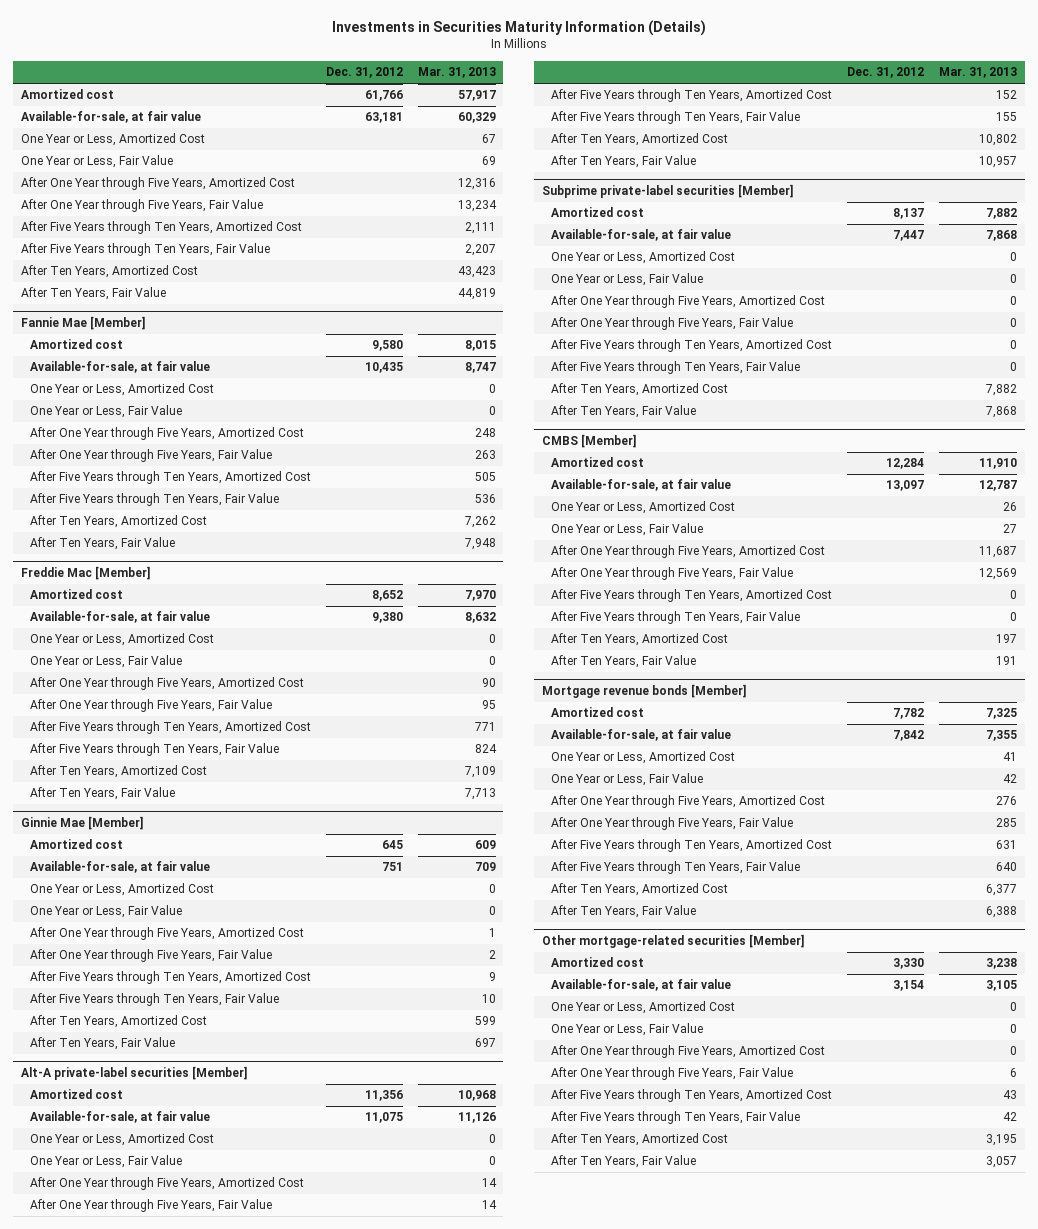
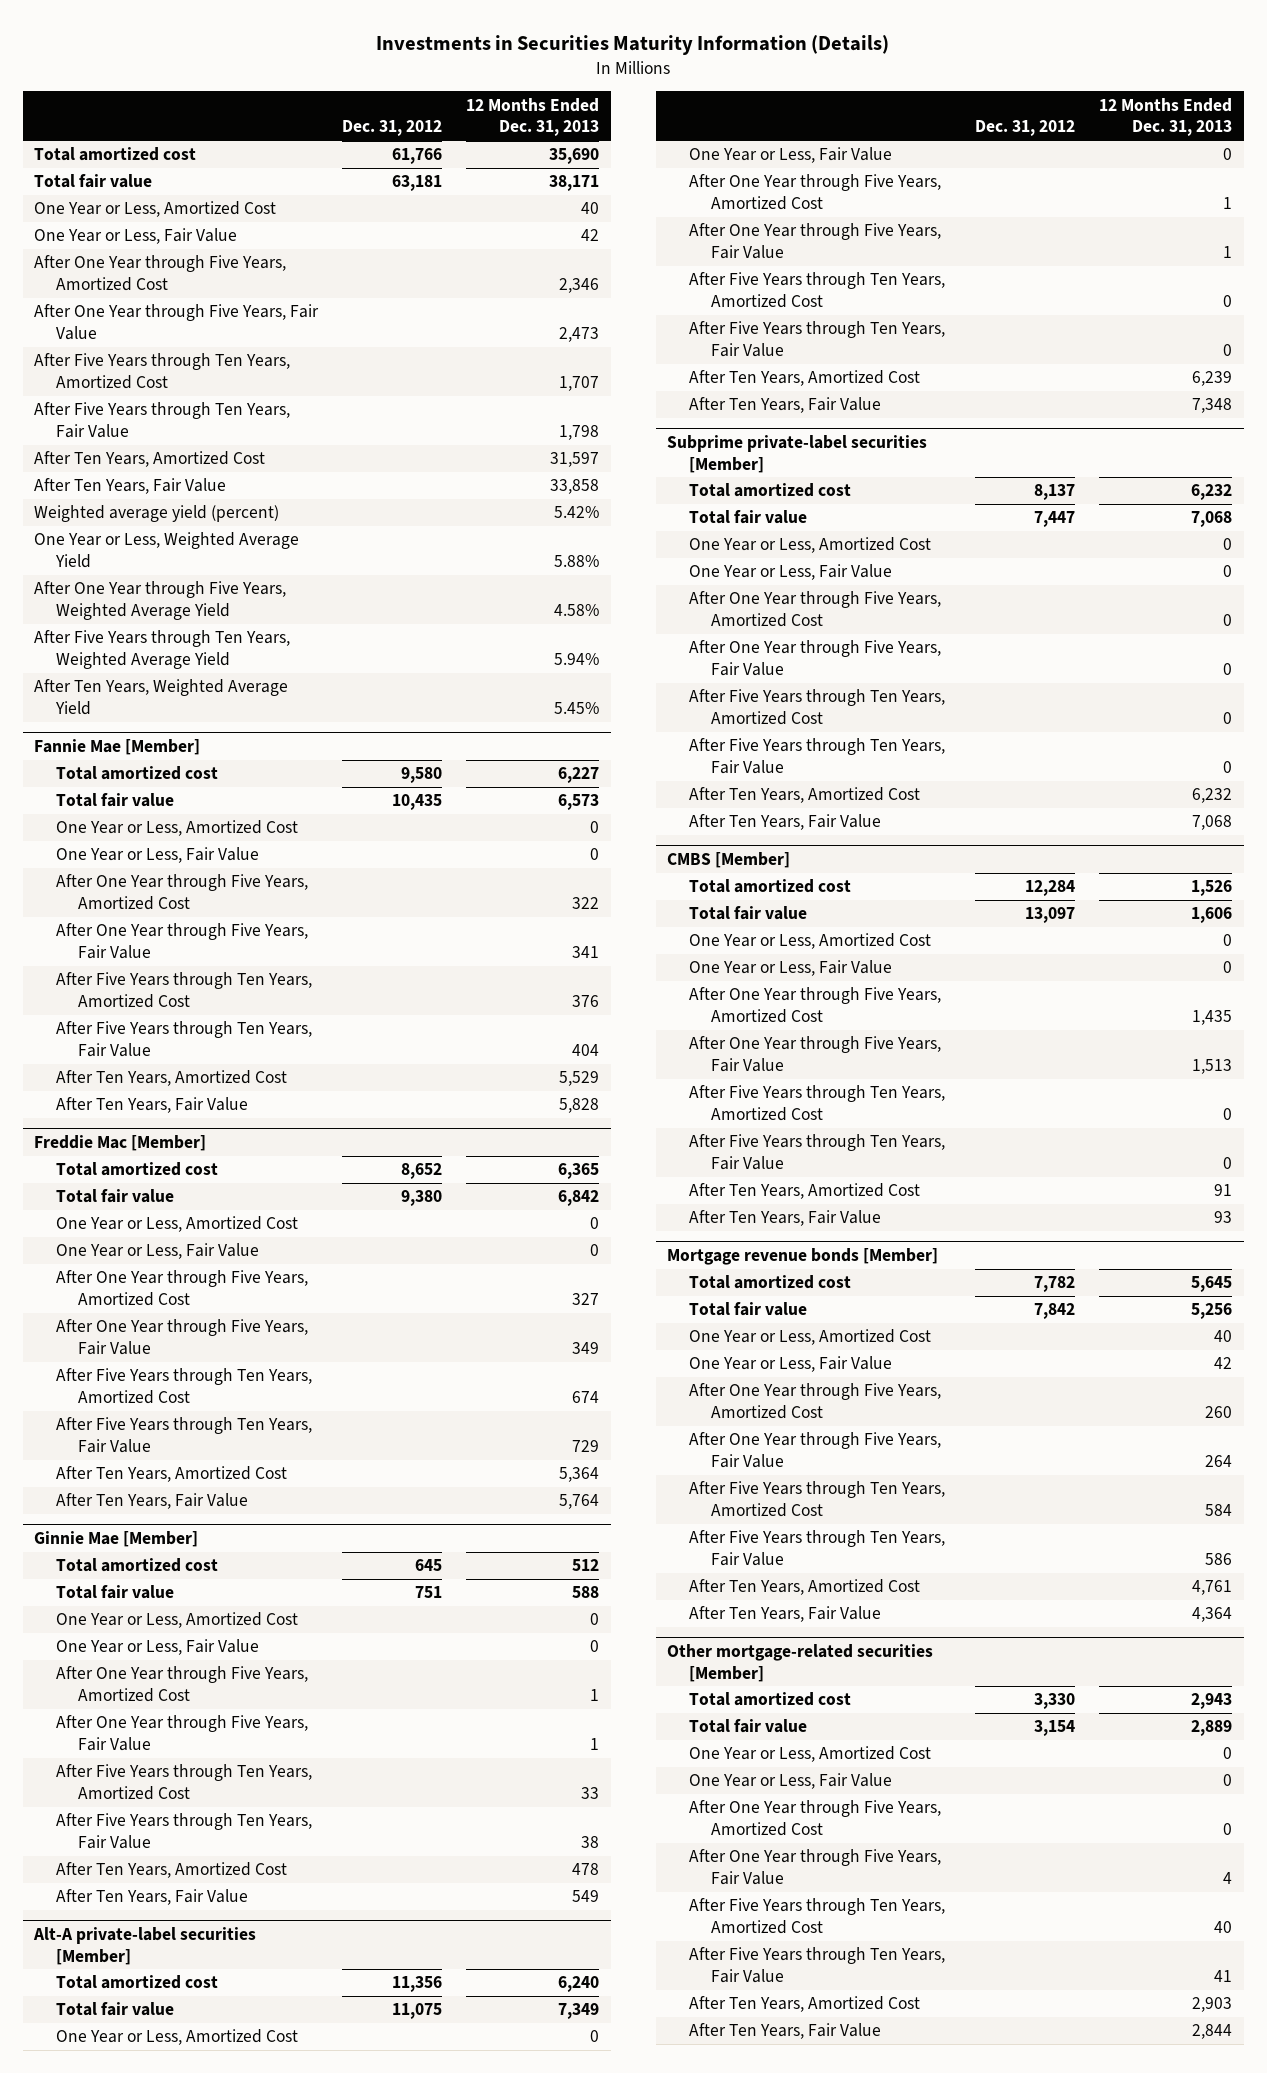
[417,67,496,79] Mar. 31, 2013 -> none
none -> [466,97,600,137] 12 Months Ended Dec. 31, 2013
[20,89,114,100] Amortized cost -> [34,147,197,162] Total amortized cost
[20,111,201,124] Available-for-sale, at fair value -> [34,174,153,189] Total fair value
none -> [34,505,280,523] Weighted average yield (percent)
none -> [34,532,300,568] One Year or Less, Weighted Average Yield
none -> [34,581,287,620] After One Year through Five Years, Weighted Average Yield
none -> [34,630,291,669] After Five Years through Ten Years, Weighted Average Yield
none -> [34,679,289,715] After Ten Years, Weighted Average Yield
[29,339,123,350] Amortized cost -> [56,766,219,781] Total amortized cost
[29,361,210,374] Available-for-sale, at fair value -> [56,793,175,808] Total fair value
[29,589,123,600] Amortized cost -> [56,1162,219,1177] Total amortized cost
[29,611,210,624] Available-for-sale, at fair value -> [56,1189,175,1204] Total fair value
[29,839,123,850] Amortized cost -> [56,1558,219,1573] Total amortized cost
[29,861,210,874] Available-for-sale, at fair value -> [56,1585,175,1600] Total fair value
[29,1089,123,1100] Amortized cost -> [56,1975,219,1990] Total amortized cost
[29,1111,210,1124] Available-for-sale, at fair value -> [56,2002,175,2017] Total fair value
[550,207,644,218] Amortized cost -> [689,483,852,498] Total amortized cost
[550,229,731,242] Available-for-sale, at fair value -> [689,510,808,525] Total fair value
[550,457,644,468] Amortized cost -> [689,879,852,894] Total amortized cost
[550,479,731,492] Available-for-sale, at fair value -> [689,906,808,921] Total fair value
[550,707,644,718] Amortized cost -> [689,1275,852,1290] Total amortized cost
[550,729,731,742] Available-for-sale, at fair value -> [689,1302,808,1317] Total fair value
[550,957,644,968] Amortized cost -> [689,1692,852,1707] Total amortized cost
[550,979,731,992] Available-for-sale, at fair value -> [689,1719,808,1734] Total fair value

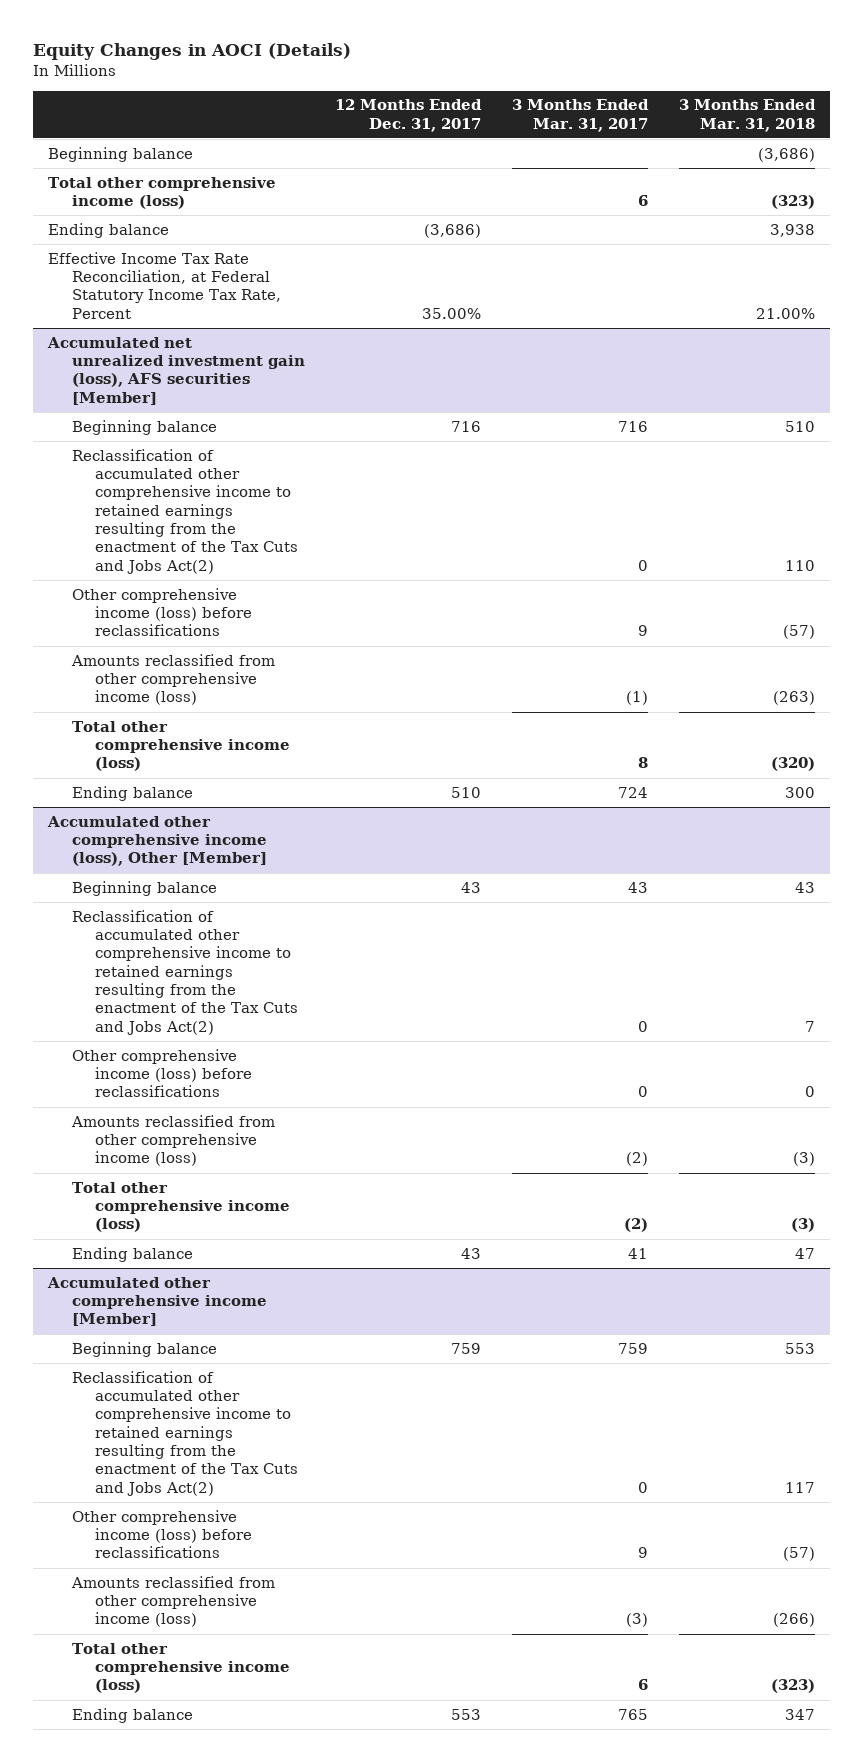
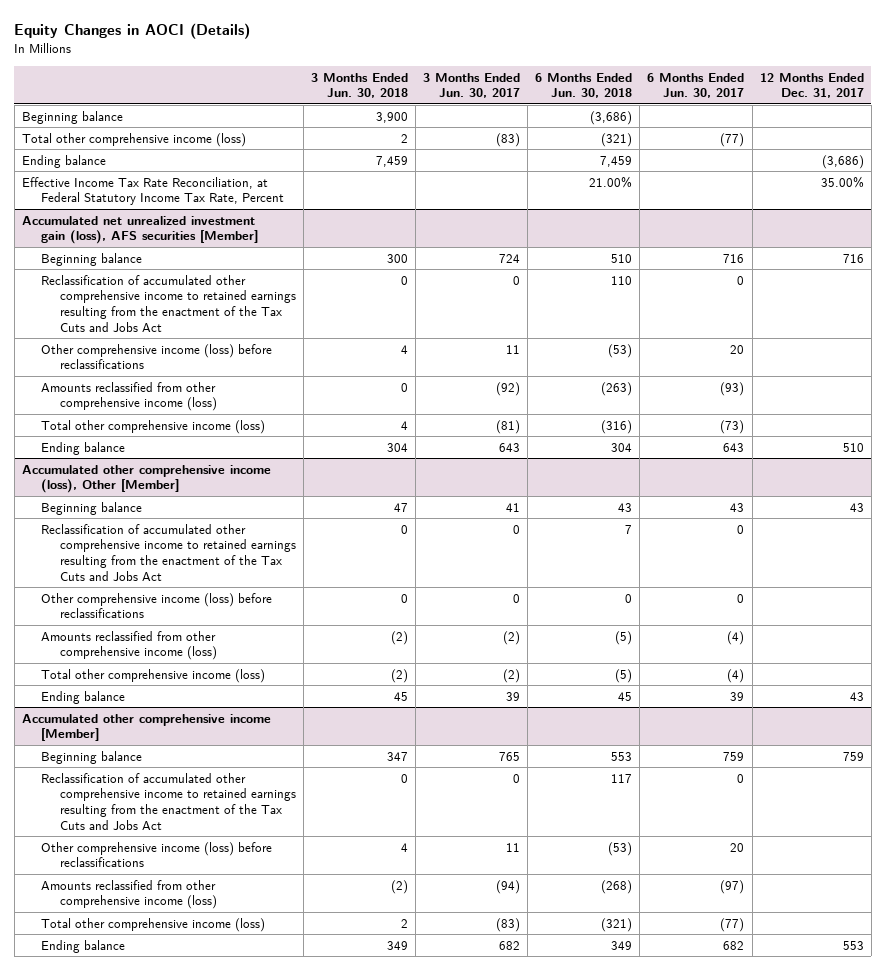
[512,99,650,132] 3 Months Ended Mar. 31, 2017 -> none
[678,99,816,132] 3 Months Ended Mar. 31, 2018 -> none
none -> [311,72,409,99] 3 Months Ended Jun. 30, 2018
none -> [423,72,521,99] 3 Months Ended Jun. 30, 2017
none -> [535,72,633,99] 6 Months Ended Jun. 30, 2018
none -> [647,72,745,99] 6 Months Ended Jun. 30, 2017
[71,448,298,574] Reclassification of accumulated other comprehensive income to retained earnings resulting from the enactment of the Tax Cuts and Jobs Act(2) -> [40,274,296,333] Reclassification of accumulated other comprehensive income to retained earnings resulting from the enactment of the Tax Cuts and Jobs Act
[71,909,298,1035] Reclassification of accumulated other comprehensive income to retained earnings resulting from the enactment of the Tax Cuts and Jobs Act(2) -> [40,523,296,582] Reclassification of accumulated other comprehensive income to retained earnings resulting from the enactment of the Tax Cuts and Jobs Act
[71,1370,298,1496] Reclassification of accumulated other comprehensive income to retained earnings resulting from the enactment of the Tax Cuts and Jobs Act(2) -> [40,772,296,831] Reclassification of accumulated other comprehensive income to retained earnings resulting from the enactment of the Tax Cuts and Jobs Act

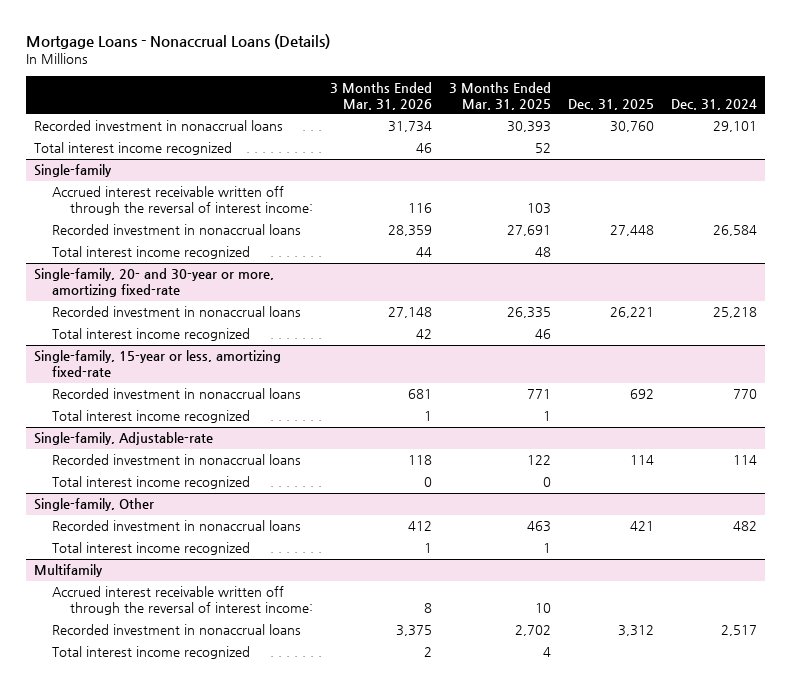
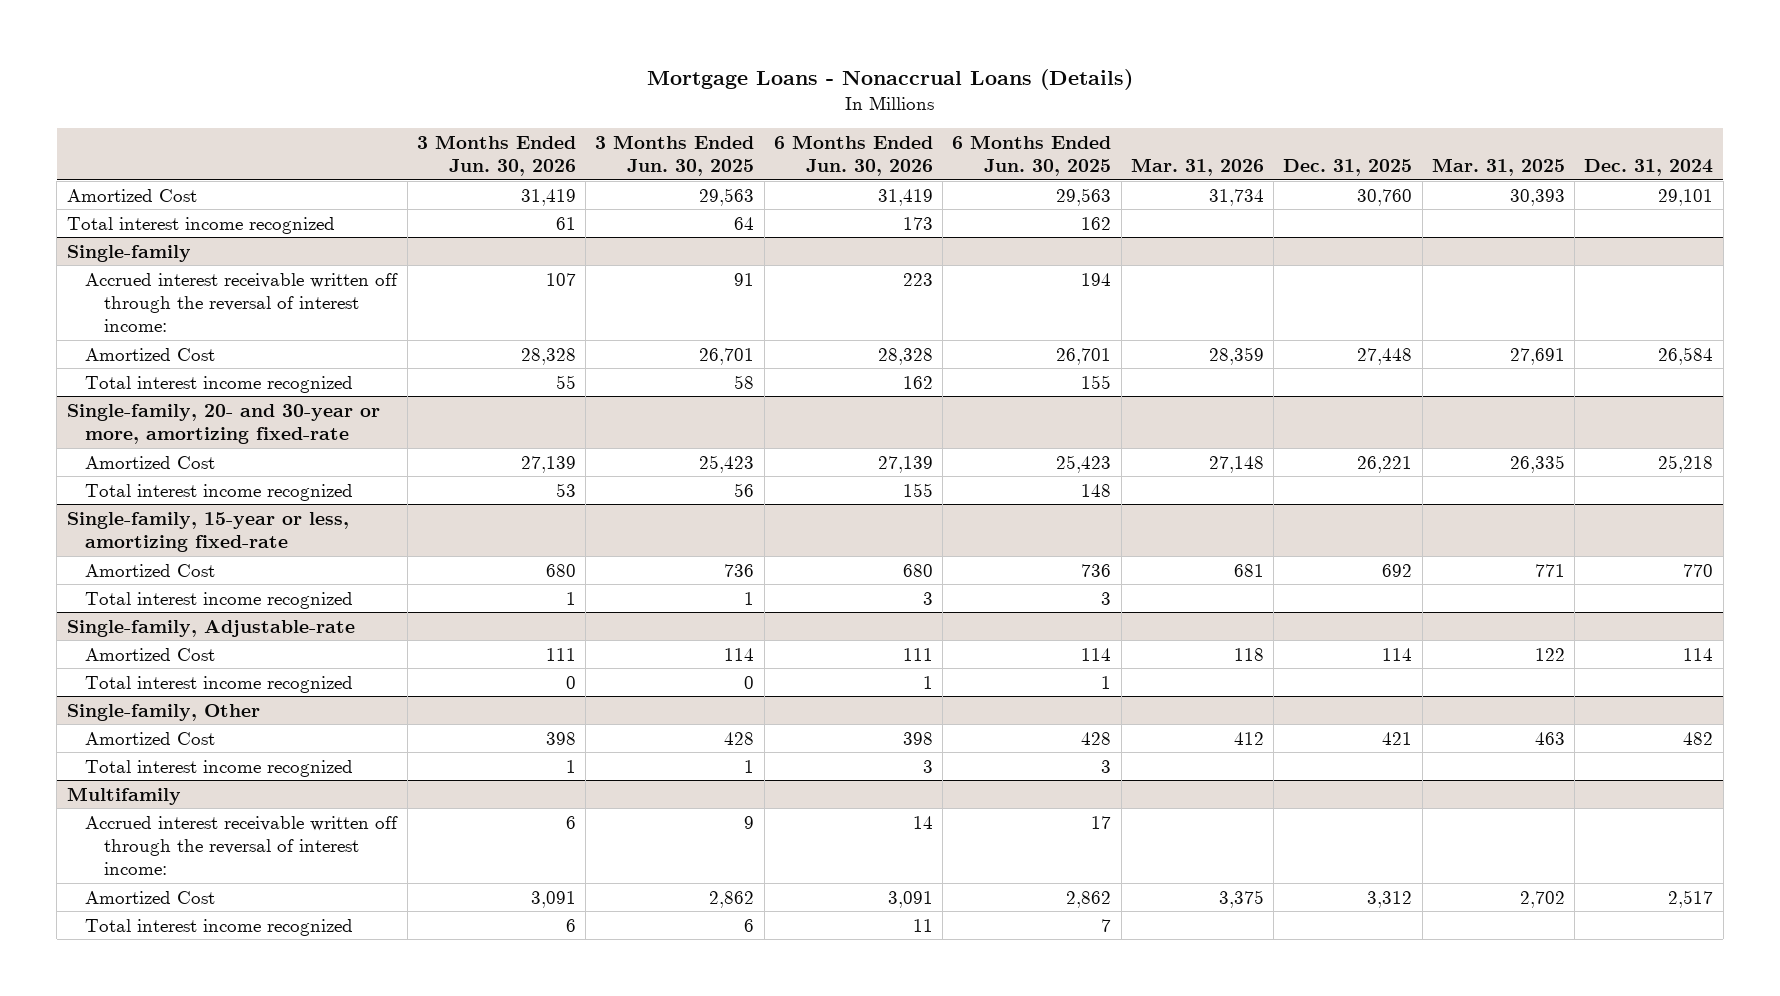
[330,81,433,110] 3 Months Ended Mar. 31, 2026 -> none
[449,81,552,110] 3 Months Ended Mar. 31, 2025 -> none
none -> [416,134,576,176] 3 Months Ended Jun. 30, 2026
none -> [595,134,755,176] 3 Months Ended Jun. 30, 2025
none -> [773,134,933,176] 6 Months Ended Jun. 30, 2026
none -> [952,134,1112,176] 6 Months Ended Jun. 30, 2025
none -> [1130,157,1264,176] Mar. 31, 2026
none -> [1431,157,1565,176] Mar. 31, 2025
[34,120,284,132] Recorded investment in nonaccrual loans -> [66,188,197,202] Amortized Cost
[52,224,302,236] Recorded investment in nonaccrual loans -> [85,347,216,361] Amortized Cost
[52,306,302,318] Recorded investment in nonaccrual loans -> [85,455,216,469] Amortized Cost
[52,388,302,400] Recorded investment in nonaccrual loans -> [85,563,216,577] Amortized Cost
[52,454,302,466] Recorded investment in nonaccrual loans -> [85,647,216,661] Amortized Cost
[52,520,302,532] Recorded investment in nonaccrual loans -> [85,731,216,745] Amortized Cost
[52,624,302,636] Recorded investment in nonaccrual loans -> [85,890,216,904] Amortized Cost

